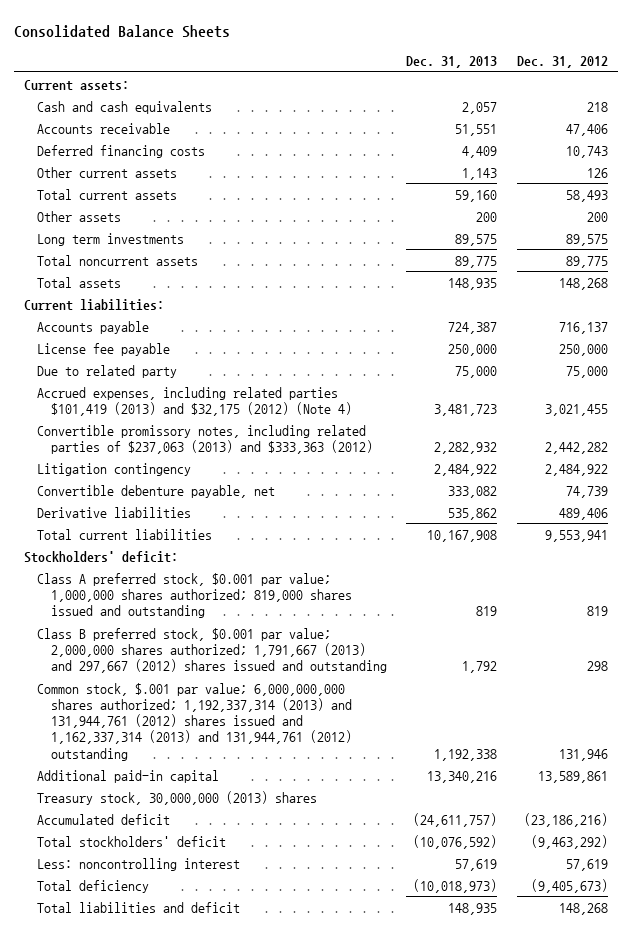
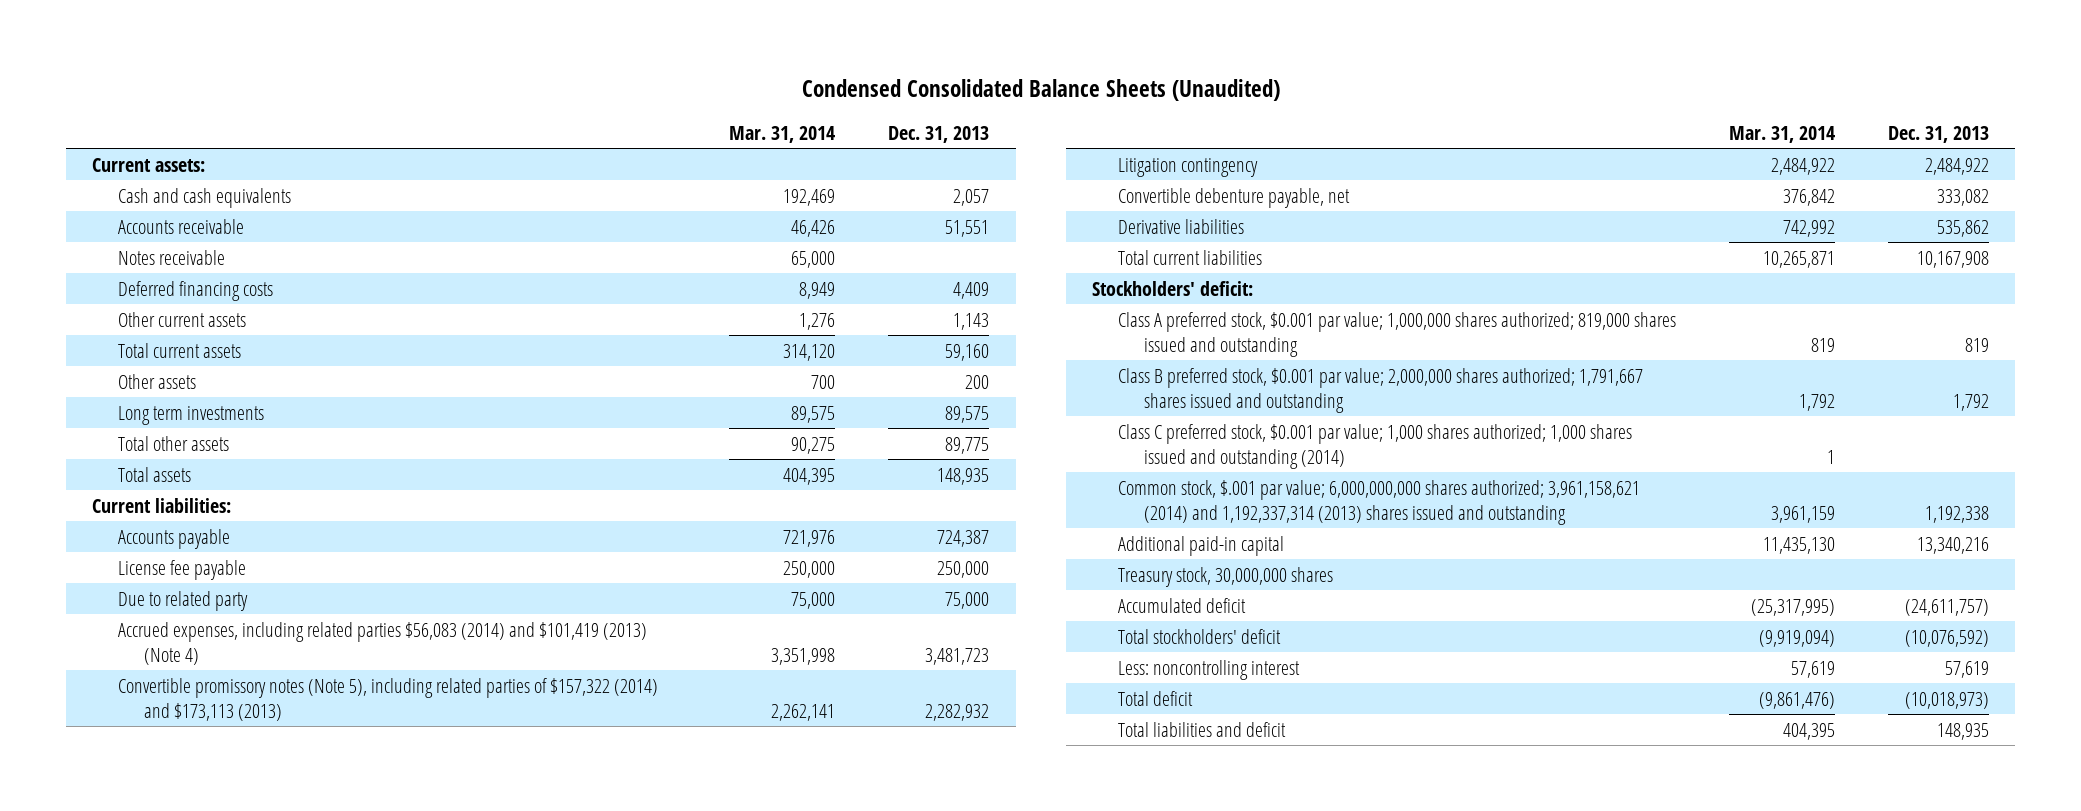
[14,24,231,38] Consolidated Balance Sheets -> [801,79,1280,102] Condensed Consolidated Balance Sheets (Unaudited)
[516,56,608,69] Dec. 31, 2012 -> none
none -> [729,125,836,143] Mar. 31, 2014
none -> [118,249,226,265] Notes receivable
[37,254,199,266] Total noncurrent assets -> [118,435,230,451] Total other assets
[37,386,352,416] Accrued expenses, including related parties $101,419 (2013) and $32,175 (2012) (Note 4) -> [118,621,648,665] Accrued expenses, including related parties $56,083 (2014) and $101,419 (2013) (Note 4)
[37,424,373,454] Convertible promissory notes, including related parties of $237,063 (2013) and $333,363 (2012) -> [118,677,659,721] Convertible promissory notes (Note 5), including related parties of $157,322 (2014) and $173,113 (2013)
[37,627,387,674] Class B preferred stock, $0.001 par value; 2,000,000 shares authorized; 1,791,667 (2013) and 297,667 (2012) shares issued and outstanding -> [1118,367,1644,413] Class B preferred stock, $0.001 par value; 2,000,000 shares authorized; 1,791,667 shares issued and outstanding
none -> [1118,423,1633,469] Class C preferred stock, $0.001 par value; 1,000 shares authorized; 1,000 shares issued and outstanding (2014)
[37,682,352,761] Common stock, $.001 par value; 6,000,000,000 shares authorized; 1,192,337,314 (2013) and 131,944,761 (2012) shares issued and 1,162,337,314 (2013) and 131,944,761 (2012) outstanding -> [1118,479,1641,525] Common stock, $.001 par value; 6,000,000,000 shares authorized; 3,961,158,621 (2014) and 1,192,337,314 (2013) shares issued and outstanding
[37,790,318,805] Treasury stock, 30,000,000 (2013) shares -> [1118,566,1334,587] Treasury stock, 30,000,000 shares
[37,879,150,893] Total deficiency -> [1118,690,1194,706] Total deficit

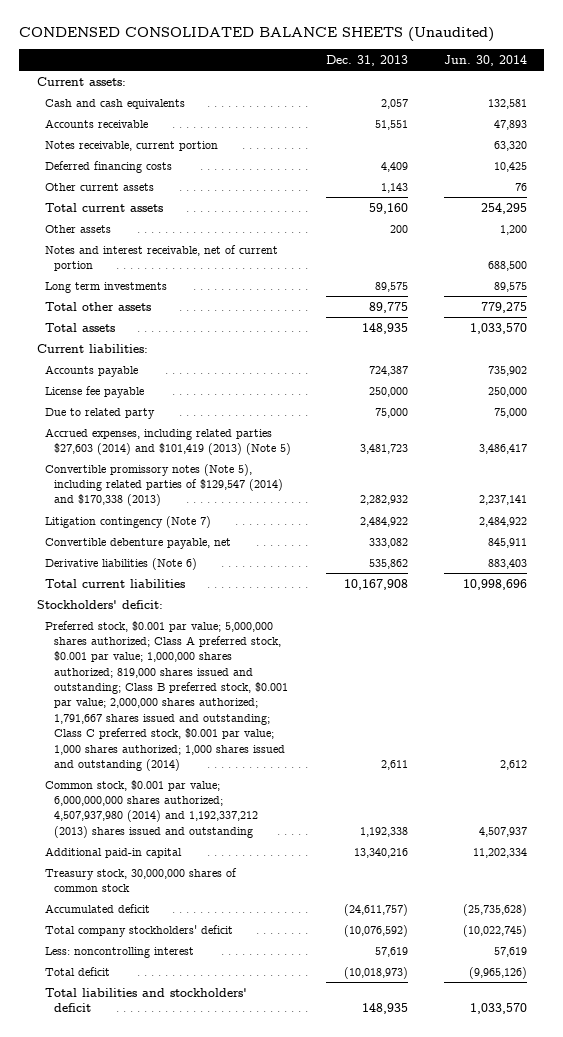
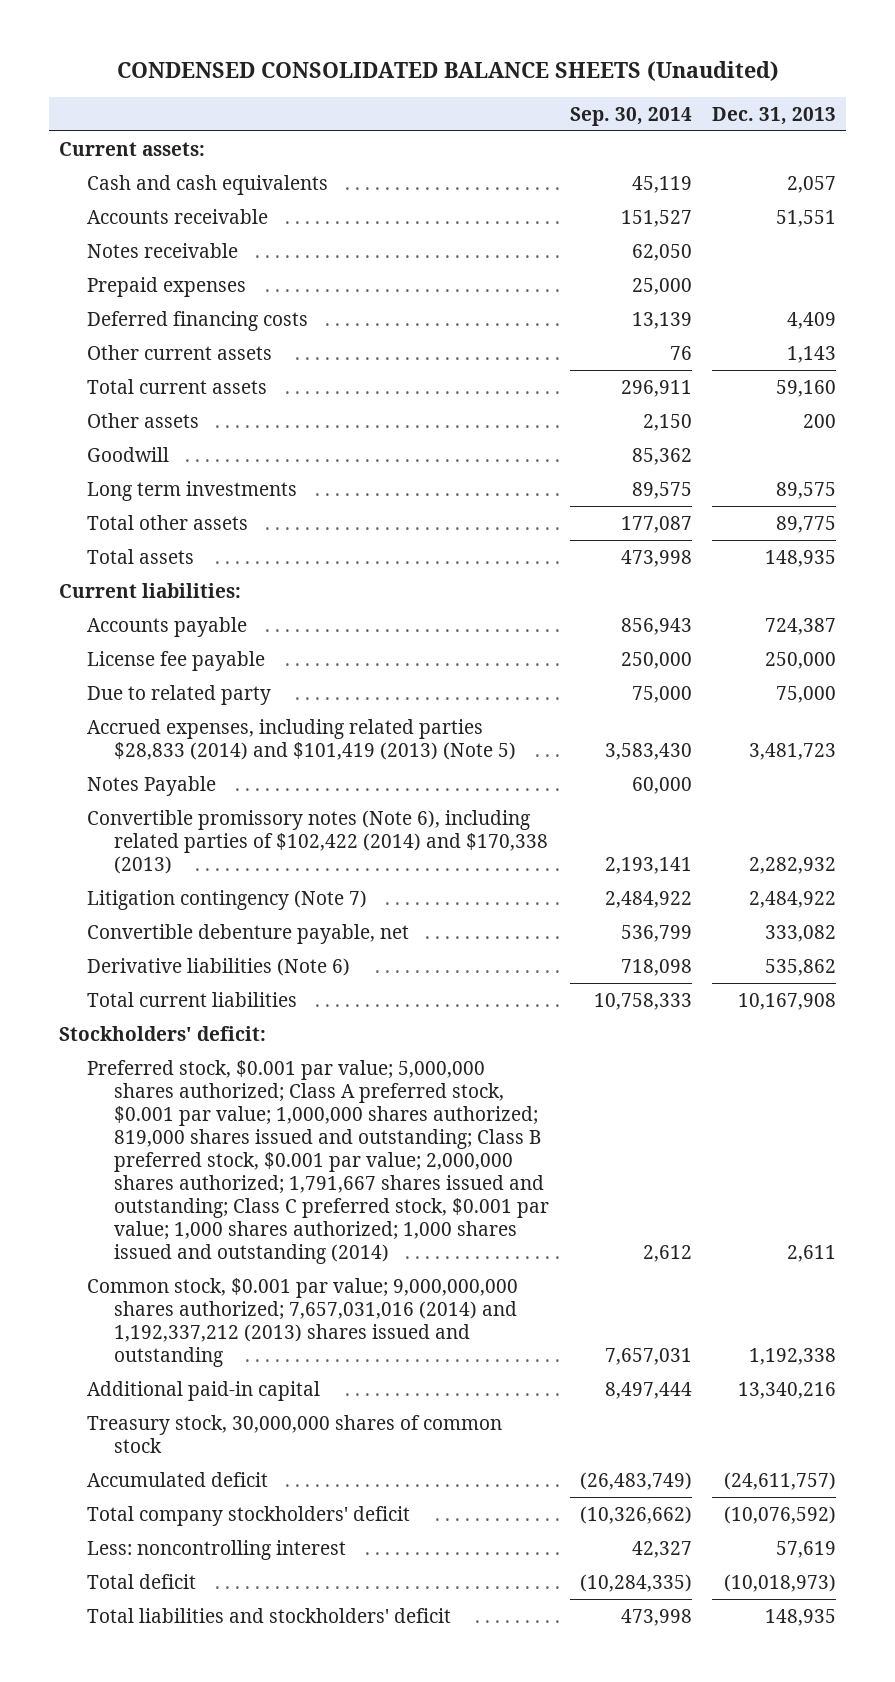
[443,54,527,66] Jun. 30, 2014 -> none
none -> [569,106,692,126] Sep. 30, 2014
[45,140,219,151] Notes receivable, current portion -> [86,242,238,258] Notes receivable
none -> [86,276,246,297] Prepaid expenses
[45,244,279,271] Notes and interest receivable, net of current portion -> none
none -> [86,446,169,462] Goodwill
[45,427,291,455] Accrued expenses, including related parties $27,603 (2014) and $101,419 (2013) (Note 5) -> [86,718,517,760] Accrued expenses, including related parties $28,833 (2014) and $101,419 (2013) (Note 5)
none -> [86,775,216,796] Notes Payable
[45,463,283,507] Convertible promissory notes (Note 5), including related parties of $129,547 (2014) and $170,338 (2013) -> [86,809,549,874] Convertible promissory notes (Note 6), including related parties of $102,422 (2014) and $170,338 (2013)
[45,779,258,838] Common stock, $0.001 par value; 6,000,000,000 shares authorized; 4,507,937,980 (2014) and 1,192,337,212 (2013) shares issued and outstanding -> [86,1277,518,1367] Common stock, $0.001 par value; 9,000,000,000 shares authorized; 7,657,031,016 (2014) and 1,192,337,212 (2013) shares issued and outstanding

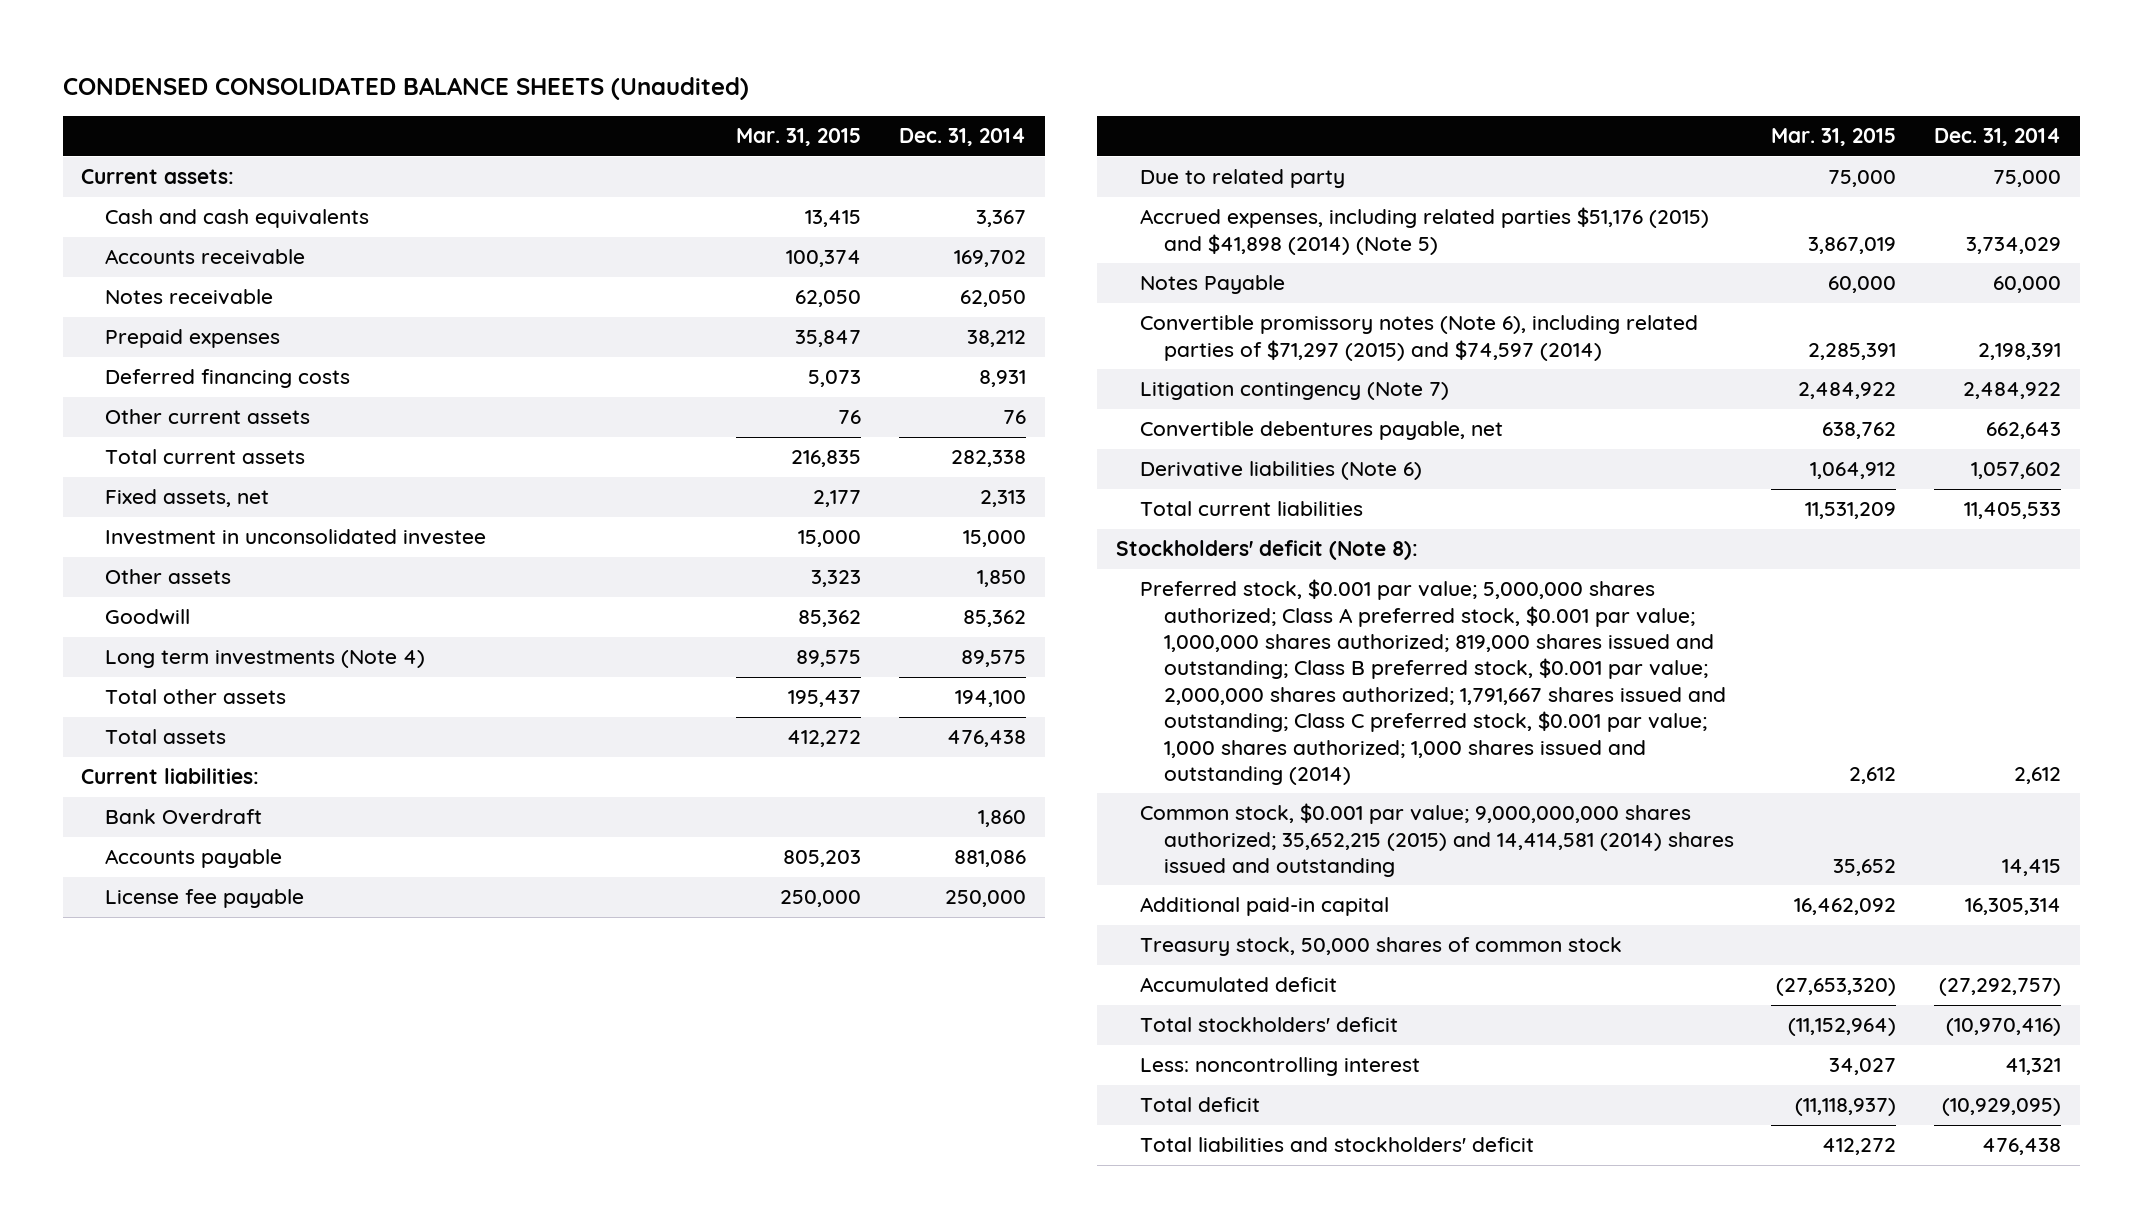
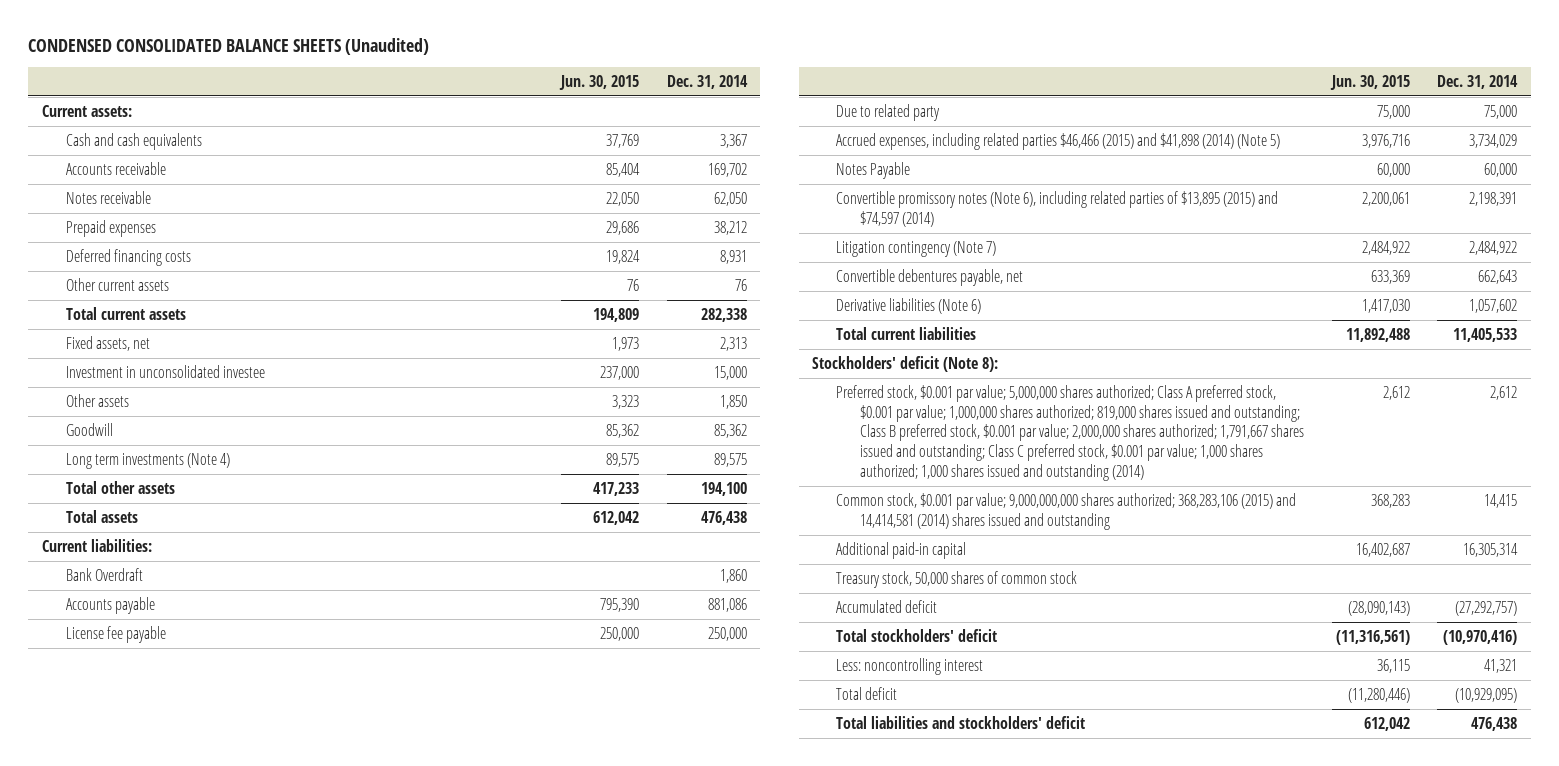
[736,128,862,147] Mar. 31, 2015 -> none
none -> [559,74,640,90] Jun. 30, 2015
[1139,207,1709,255] Accrued expenses, including related parties $51,176 (2015) and $41,898 (2014) (Note 5) -> [836,132,1281,150] Accrued expenses, including related parties $46,466 (2015) and $41,898 (2014) (Note 5)
[1139,315,1698,361] Convertible promissory notes (Note 6), including related parties of $71,297 (2015) and $74,597 (2014) -> [836,190,1279,227] Convertible promissory notes (Note 6), including related parties of $13,895 (2015) and $74,597 (2014)
[1139,803,1734,878] Common stock, $0.001 par value; 9,000,000,000 shares authorized; 35,652,215 (2015) and 14,414,581 (2014) shares issued and outstanding -> [836,492,1297,530] Common stock, $0.001 par value; 9,000,000,000 shares authorized; 368,283,106 (2015) and 14,414,581 (2014) shares issued and outstanding

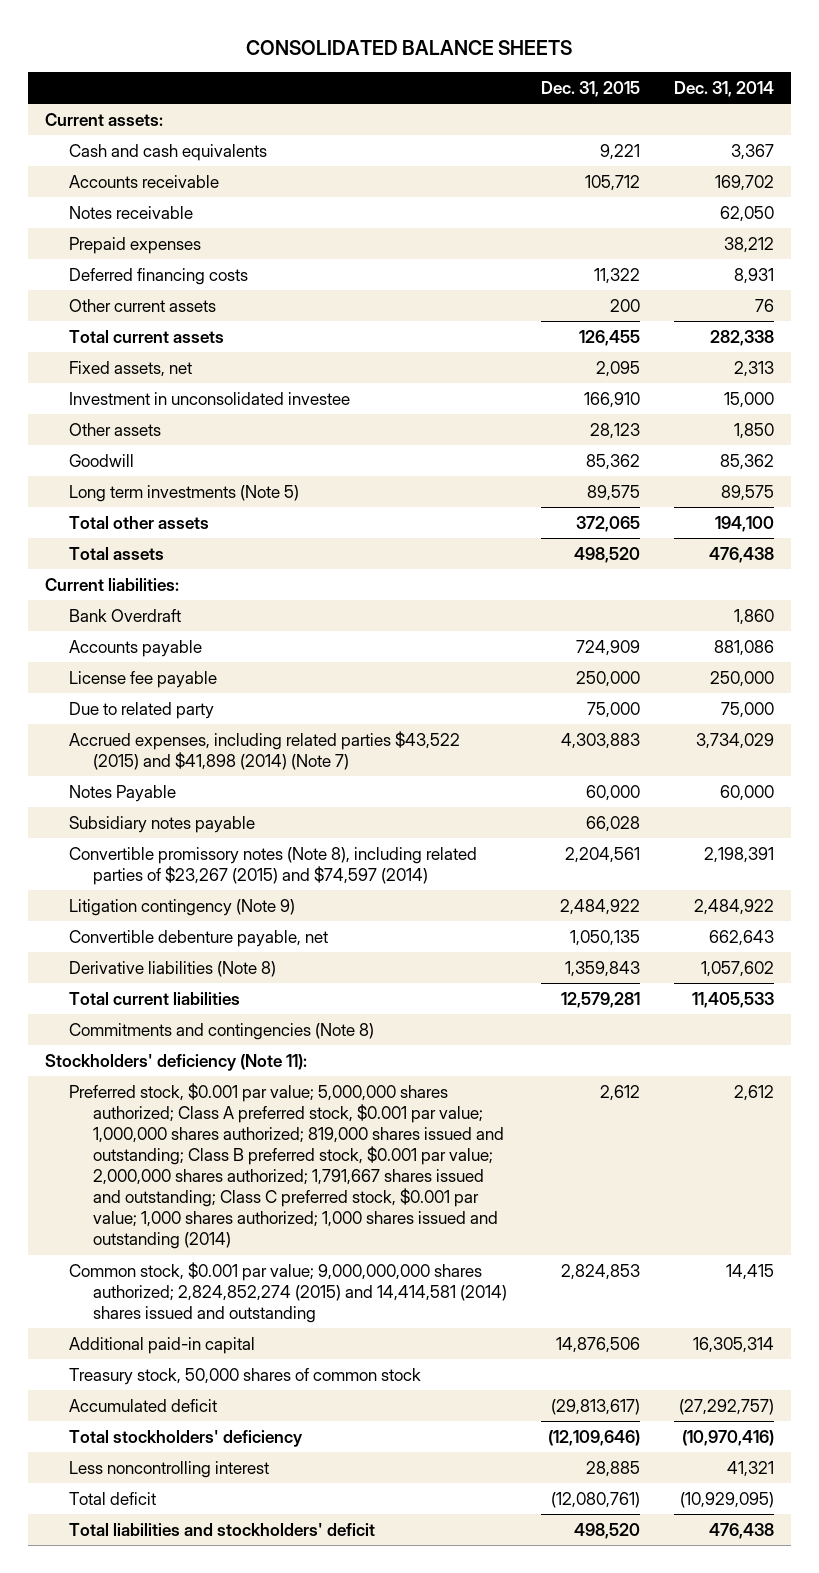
[27,37,429,55] CONDENSED CONSOLIDATED BALANCE SHEETS (Unaudited) -> [246,39,573,55] CONSOLIDATED BALANCE SHEETS
[559,74,640,90] Jun. 30, 2015 -> none
none -> [541,80,641,97] Dec. 31, 2015
[65,452,230,469] Long term investments (Note 4) -> [69,484,300,502] Long term investments (Note 5)
[836,132,1281,150] Accrued expenses, including related parties $46,466 (2015) and $41,898 (2014) (Note 5) -> [69,730,461,770] Accrued expenses, including related parties $43,522 (2015) and $41,898 (2014) (Note 7)
none -> [69,815,256,833] Subsidiary notes payable
[836,190,1279,227] Convertible promissory notes (Note 6), including related parties of $13,895 (2015) and $74,597 (2014) -> [69,846,478,885] Convertible promissory notes (Note 8), including related parties of $23,267 (2015) and $74,597 (2014)
[836,240,997,257] Litigation contingency (Note 7) -> [69,898,296,916] Litigation contingency (Note 9)
[836,268,1024,286] Convertible debentures payable, net -> [69,929,329,947] Convertible debenture payable, net
[836,297,982,314] Derivative liabilities (Note 6) -> [69,960,277,977] Derivative liabilities (Note 8)
none -> [69,1022,375,1040] Commitments and contingencies (Note 8)
[812,355,999,372] Stockholders' deficit (Note 8): -> [45,1053,308,1071] Stockholders' deficiency (Note 11):
[836,492,1297,530] Common stock, $0.001 par value; 9,000,000,000 shares authorized; 368,283,106 (2015) and 14,414,581 (2014) shares issued and outstanding -> [69,1261,508,1323] Common stock, $0.001 par value; 9,000,000,000 shares authorized; 2,824,852,274 (2015) and 14,414,581 (2014) shares issued and outstanding
[836,628,998,642] Total stockholders' deficit -> [69,1429,304,1447] Total stockholders' deficiency
[836,657,984,675] Less: noncontrolling interest -> [69,1460,270,1478] Less noncontrolling interest

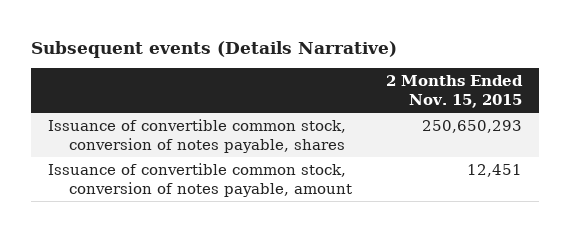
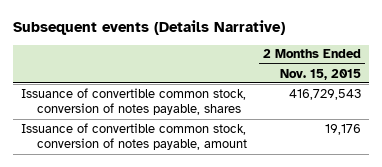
[422,120,523,134] 250,650,293 -> [289,88,362,100] 416,729,543
[467,164,523,178] 12,451 -> [325,123,362,135] 19,176

